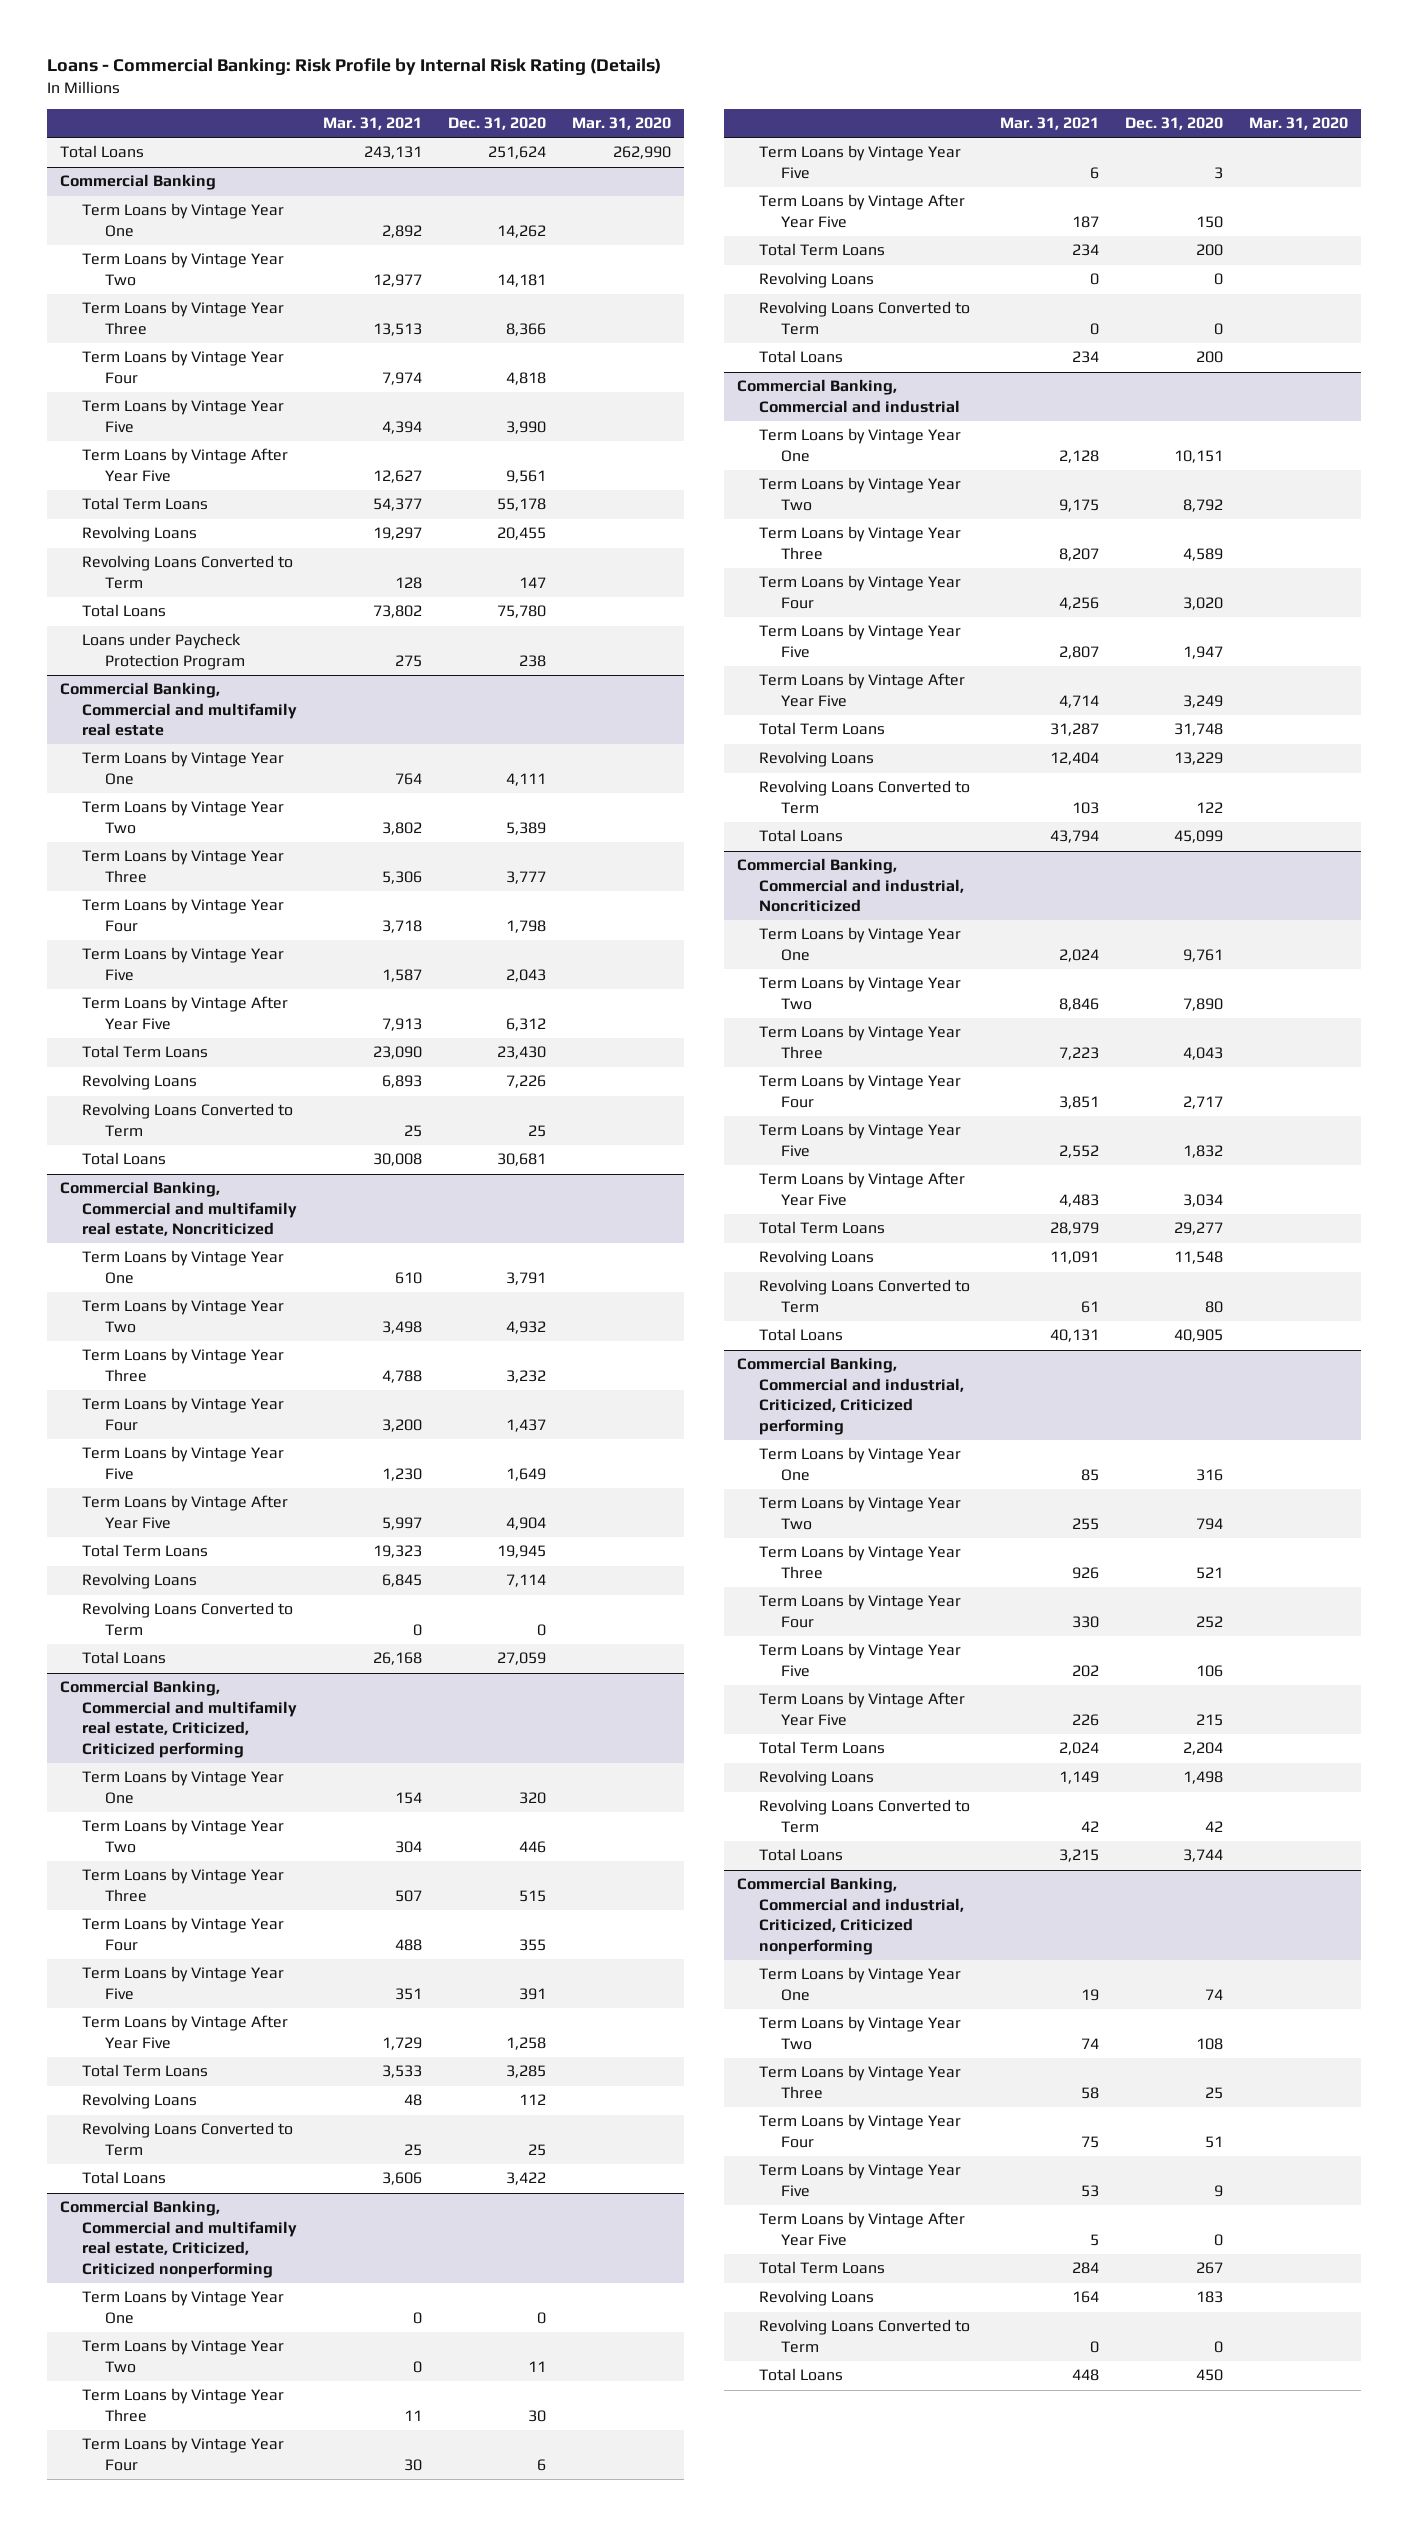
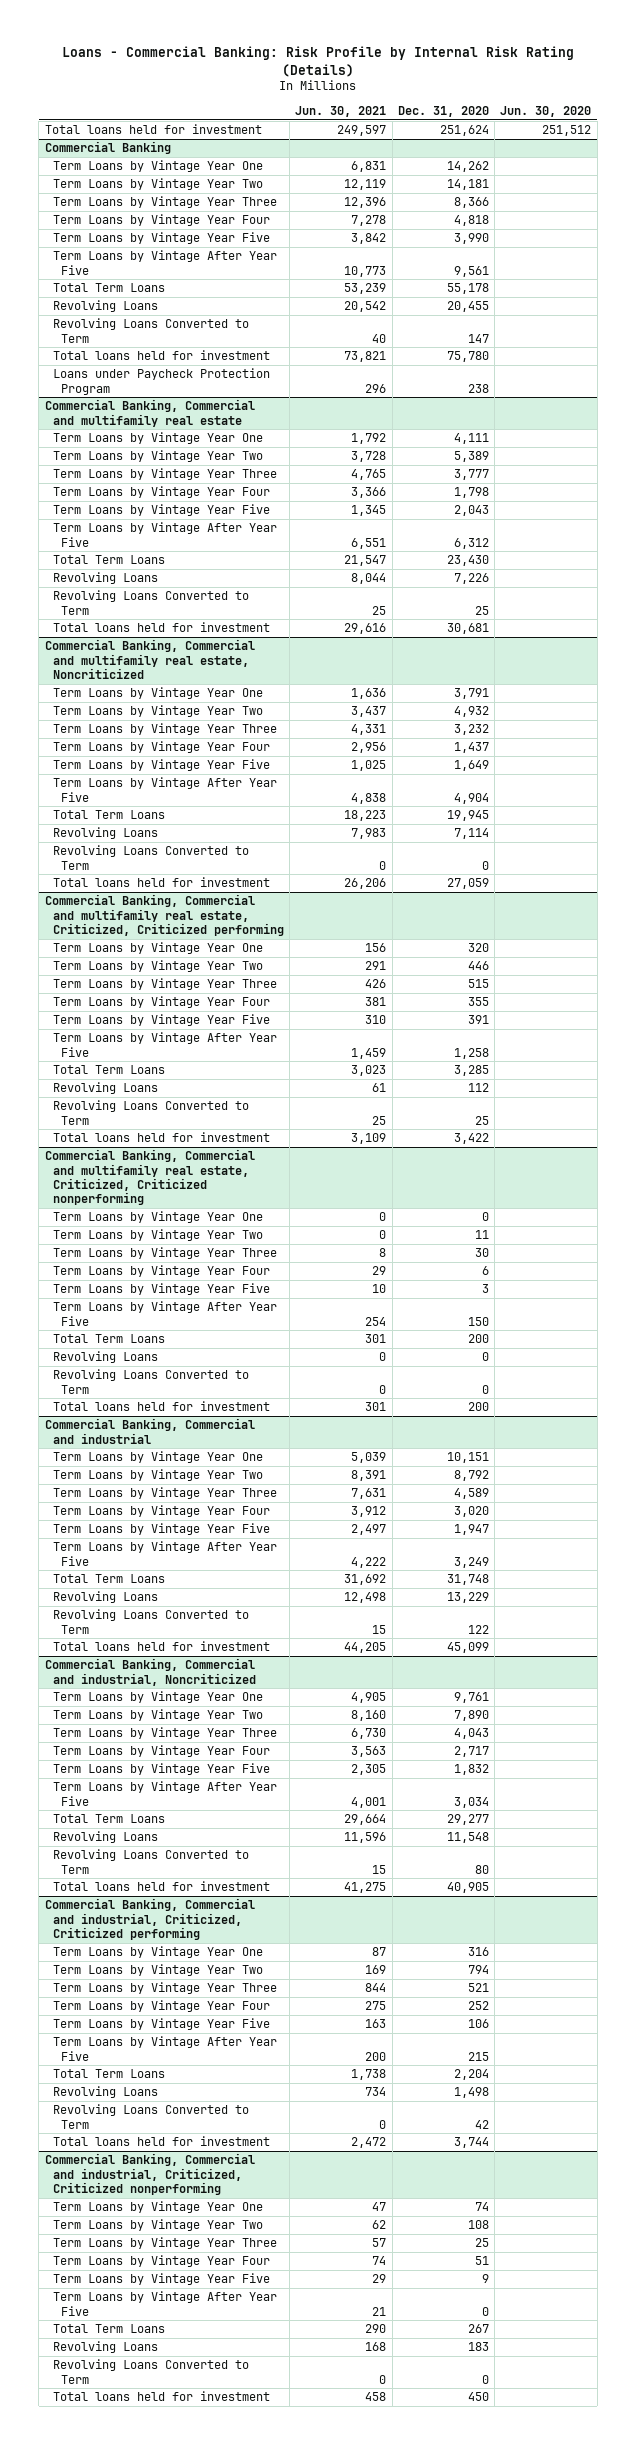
[323,116,423,130] Mar. 31, 2021 -> none
[572,116,672,130] Mar. 31, 2020 -> none
none -> [295,105,387,117] Jun. 30, 2021
none -> [500,105,592,117] Jun. 30, 2020
[60,145,145,159] Total Loans -> [44,124,262,135] Total loans held for investment
[82,604,167,618] Total Loans -> [52,350,270,361] Total loans held for investment
[82,1152,167,1166] Total Loans -> [52,622,270,633] Total loans held for investment
[82,1651,167,1665] Total Loans -> [52,877,270,888] Total loans held for investment
[82,2171,167,2185] Total Loans -> [52,1132,270,1143] Total loans held for investment
[759,350,844,364] Total Loans -> [52,1401,270,1412] Total loans held for investment
[759,829,844,843] Total Loans -> [52,1641,270,1652] Total loans held for investment
[759,1328,844,1342] Total Loans -> [52,1881,270,1892] Total loans held for investment
[759,1848,844,1862] Total Loans -> [52,2136,270,2147] Total loans held for investment
[759,2368,844,2382] Total Loans -> [52,2391,270,2402] Total loans held for investment

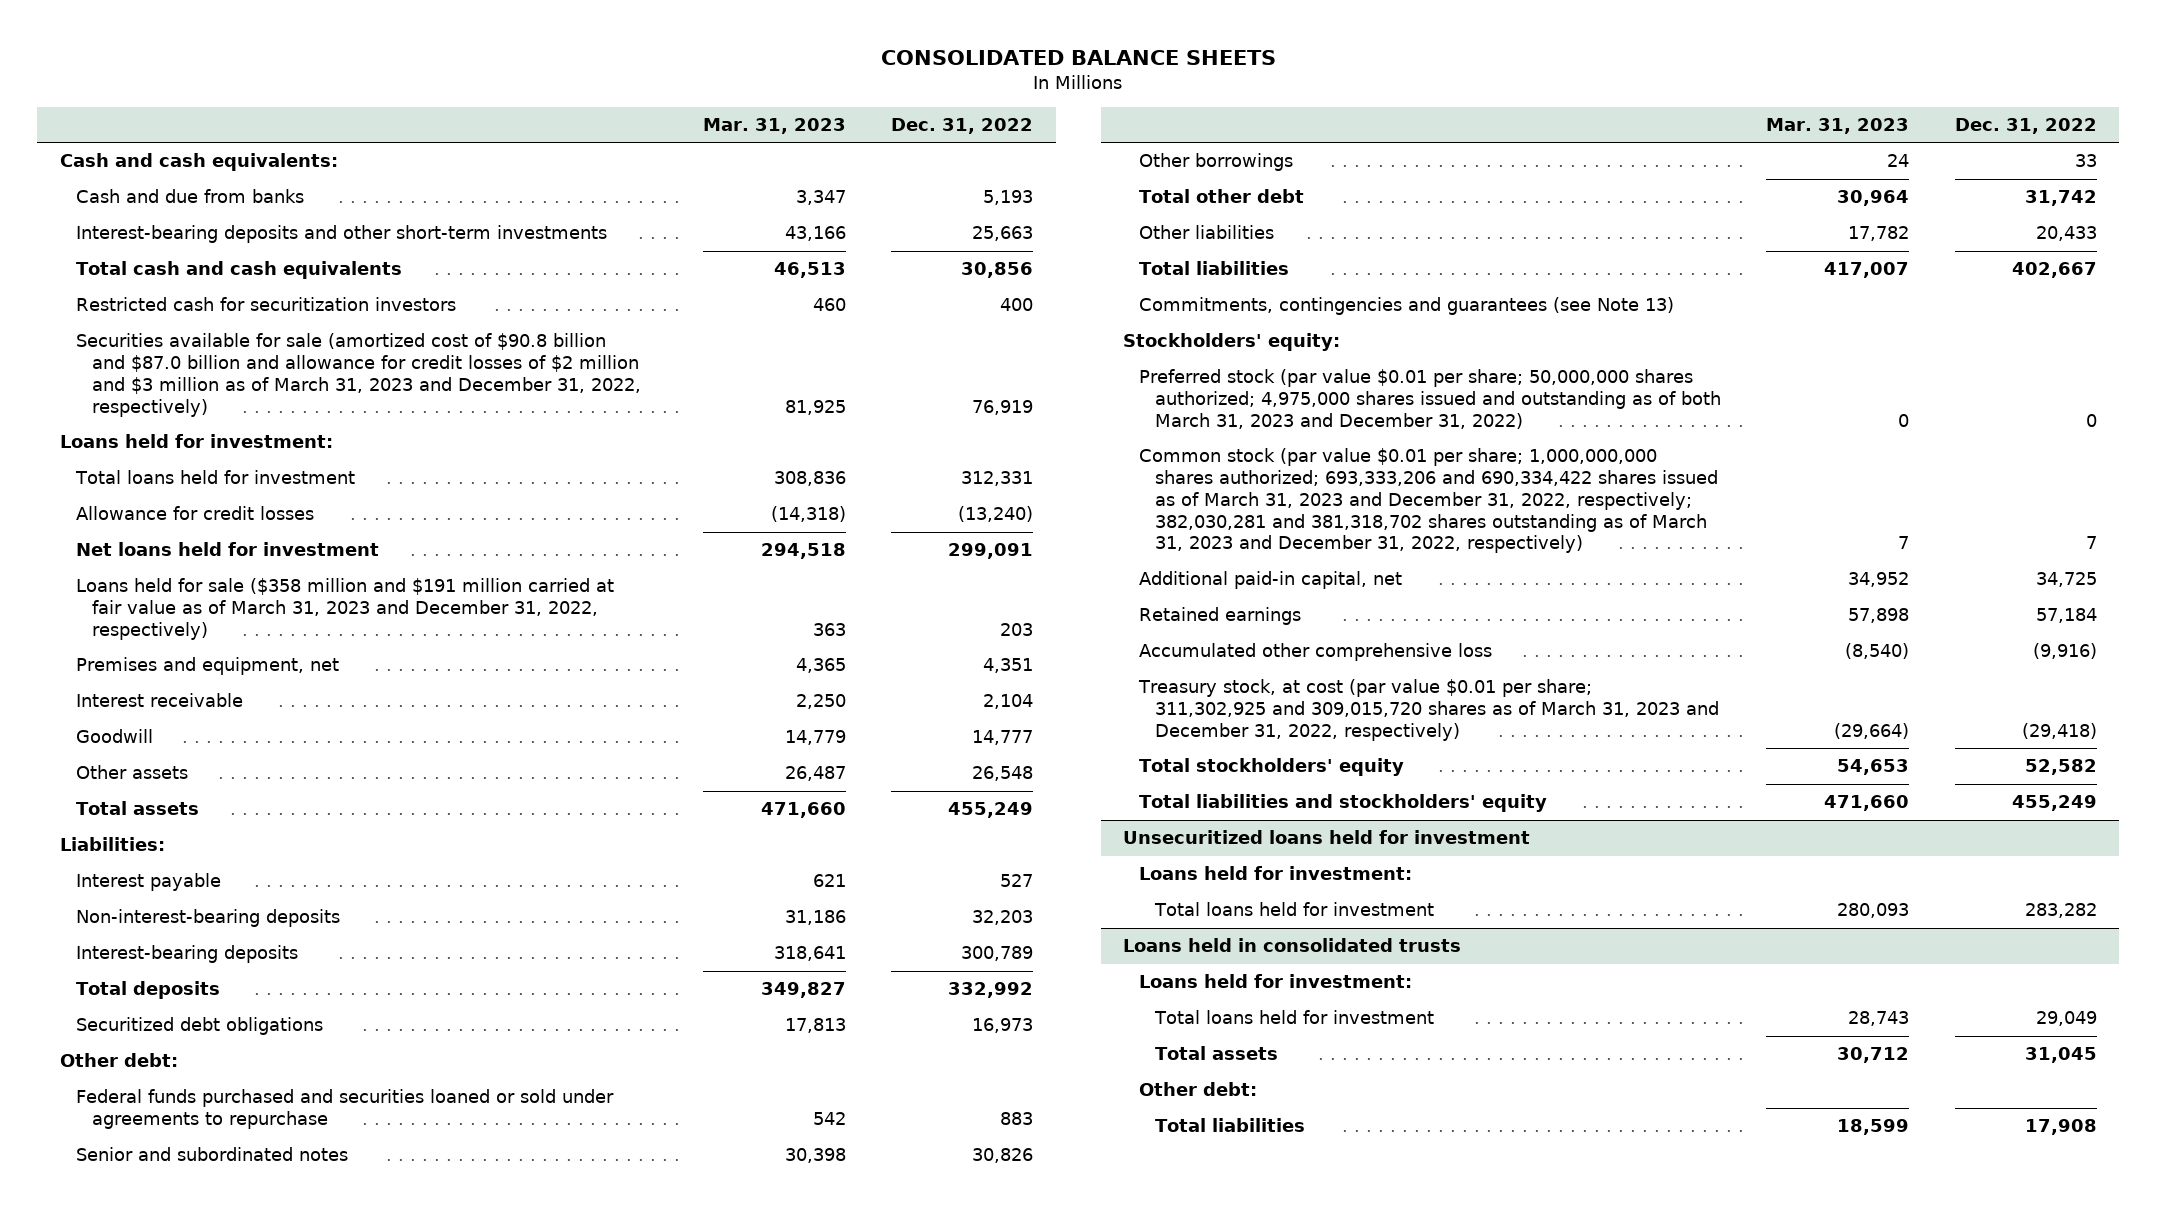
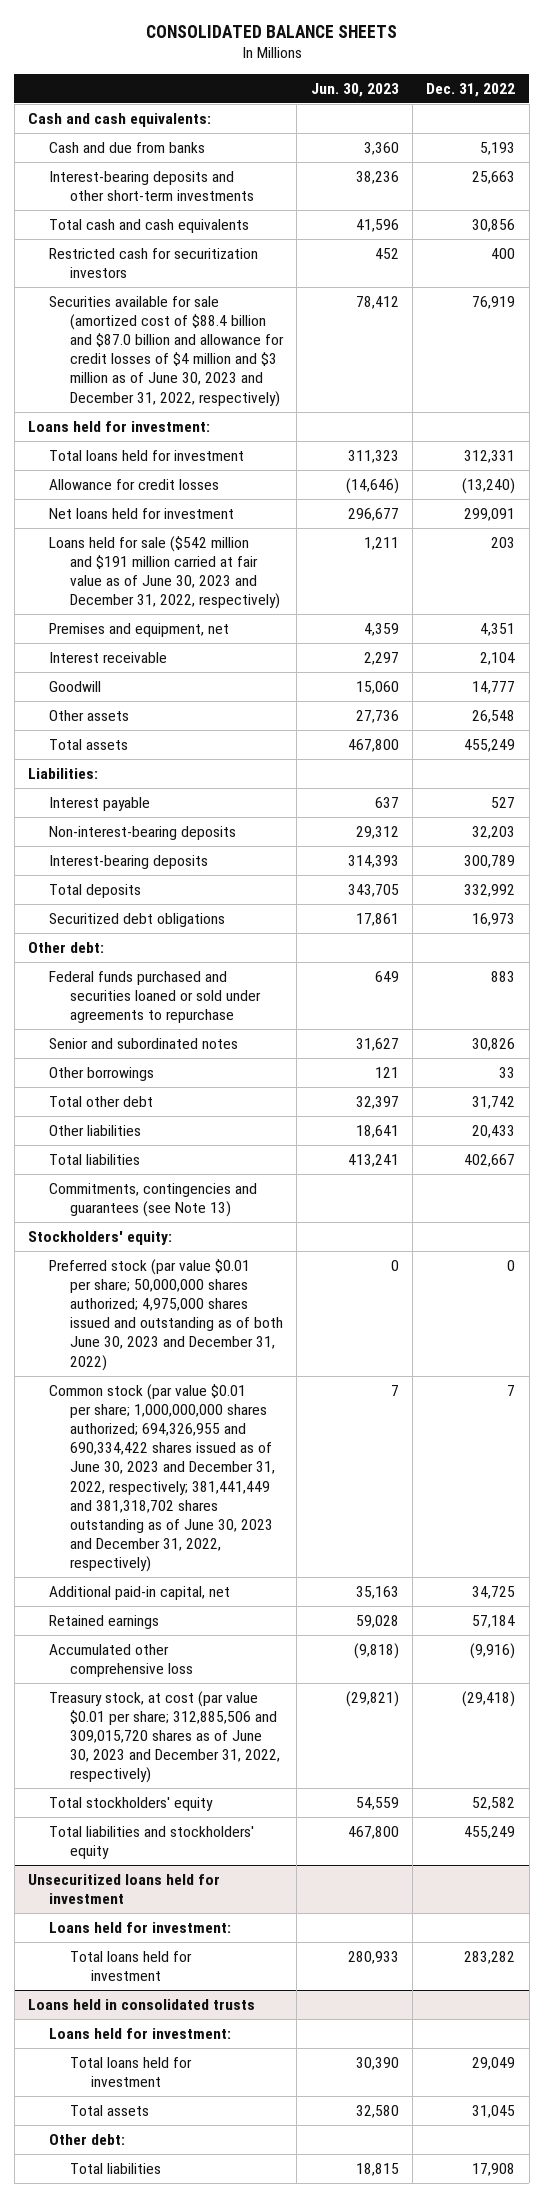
[702,117,846,134] Mar. 31, 2023 -> none
none -> [310,82,399,97] Jun. 30, 2023
[75,333,641,417] Securities available for sale (amortized cost of $90.8 billion and $87.0 billion and allowance for credit losses of $2 million and $3 million as of March 31, 2023 and December 31, 2022, respectively) -> [48,295,285,407] Securities available for sale (amortized cost of $88.4 billion and $87.0 billion and allowance for credit losses of $4 million and $3 million as of June 30, 2023 and December 31, 2022, respectively)
[75,578,614,640] Loans held for sale ($358 million and $191 million carried at fair value as of March 31, 2023 and December 31, 2022, respectively) -> [48,535,281,610] Loans held for sale ($542 million and $191 million carried at fair value as of June 30, 2023 and December 31, 2022, respectively)
[1139,369,1721,429] Preferred stock (par value $0.01 per share; 50,000,000 shares authorized; 4,975,000 shares issued and outstanding as of both March 31, 2023 and December 31, 2022) -> [48,1258,284,1371] Preferred stock (par value $0.01 per share; 50,000,000 shares authorized; 4,975,000 shares issued and outstanding as of both June 30, 2023 and December 31, 2022)
[1139,448,1718,554] Common stock (par value $0.01 per share; 1,000,000,000 shares authorized; 693,333,206 and 690,334,422 shares issued as of March 31, 2023 and December 31, 2022, respectively; 382,030,281 and 381,318,702 shares outstanding as of March 31, 2023 and December 31, 2022, respectively) -> [48,1383,276,1573] Common stock (par value $0.01 per share; 1,000,000,000 shares authorized; 694,326,955 and 690,334,422 shares issued as of June 30, 2023 and December 31, 2022, respectively; 381,441,449 and 381,318,702 shares outstanding as of June 30, 2023 and December 31, 2022, respectively)
[1138,679,1719,741] Treasury stock, at cost (par value $0.01 per share; 311,302,925 and 309,015,720 shares as of March 31, 2023 and December 31, 2022, respectively) -> [48,1690,281,1784] Treasury stock, at cost (par value $0.01 per share; 312,885,506 and 309,015,720 shares as of June 30, 2023 and December 31, 2022, respectively)

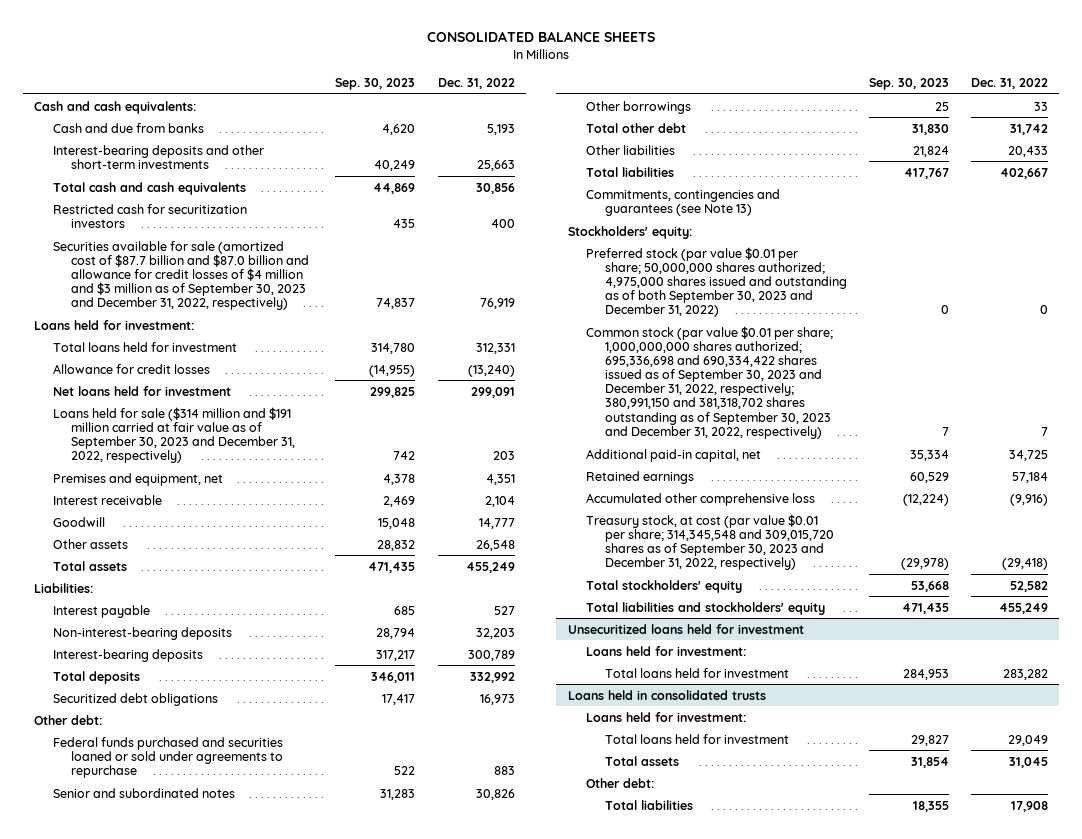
[310,82,399,97] Jun. 30, 2023 -> none
none -> [335,77,416,90] Sep. 30, 2023
[48,295,285,407] Securities available for sale (amortized cost of $88.4 billion and $87.0 billion and allowance for credit losses of $4 million and $3 million as of June 30, 2023 and December 31, 2022, respectively) -> [52,240,310,311] Securities available for sale (amortized cost of $87.7 billion and $87.0 billion and allowance for credit losses of $4 million and $3 million as of September 30, 2023 and December 31, 2022, respectively)
[48,535,281,610] Loans held for sale ($542 million and $191 million carried at fair value as of June 30, 2023 and December 31, 2022, respectively) -> [52,406,296,464] Loans held for sale ($314 million and $191 million carried at fair value as of September 30, 2023 and December 31, 2022, respectively)
[48,1258,284,1371] Preferred stock (par value $0.01 per share; 50,000,000 shares authorized; 4,975,000 shares issued and outstanding as of both June 30, 2023 and December 31, 2022) -> [586,246,847,318] Preferred stock (par value $0.01 per share; 50,000,000 shares authorized; 4,975,000 shares issued and outstanding as of both September 30, 2023 and December 31, 2022)
[48,1383,276,1573] Common stock (par value $0.01 per share; 1,000,000,000 shares authorized; 694,326,955 and 690,334,422 shares issued as of June 30, 2023 and December 31, 2022, respectively; 381,441,449 and 381,318,702 shares outstanding as of June 30, 2023 and December 31, 2022, respectively) -> [586,325,834,439] Common stock (par value $0.01 per share; 1,000,000,000 shares authorized; 695,336,698 and 690,334,422 shares issued as of September 30, 2023 and December 31, 2022, respectively; 380,991,150 and 381,318,702 shares outstanding as of September 30, 2023 and December 31, 2022, respectively)
[48,1690,281,1784] Treasury stock, at cost (par value $0.01 per share; 312,885,506 and 309,015,720 shares as of June 30, 2023 and December 31, 2022, respectively) -> [586,513,834,571] Treasury stock, at cost (par value $0.01 per share; 314,345,548 and 309,015,720 shares as of September 30, 2023 and December 31, 2022, respectively)

